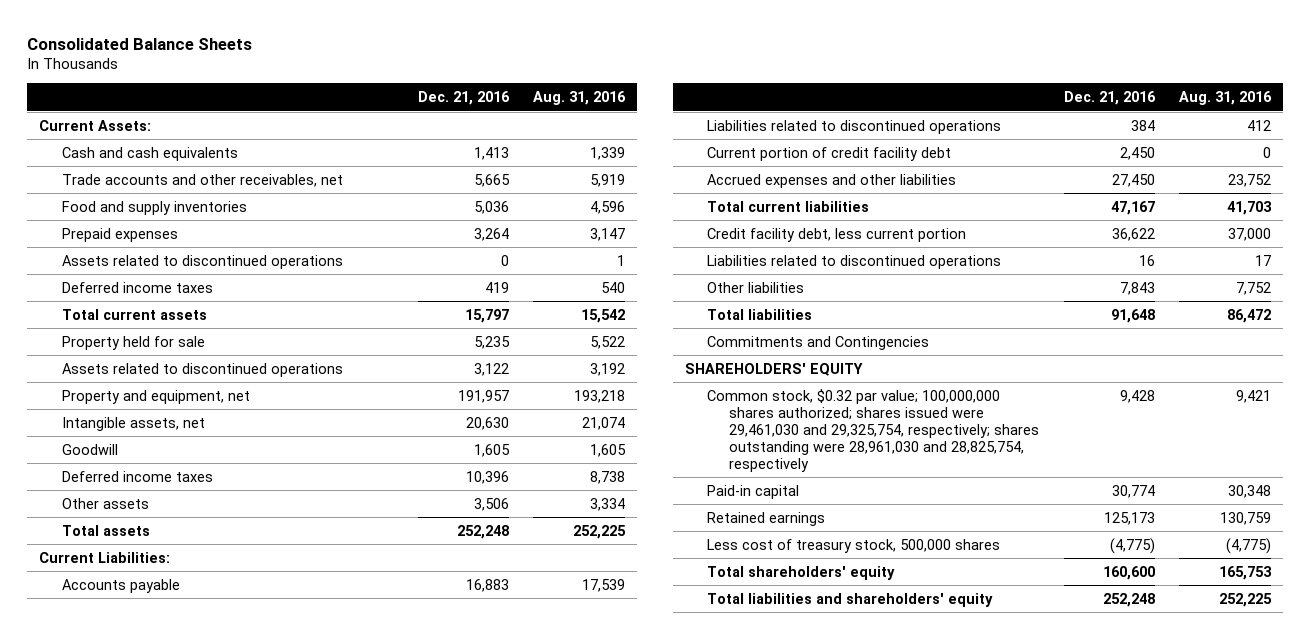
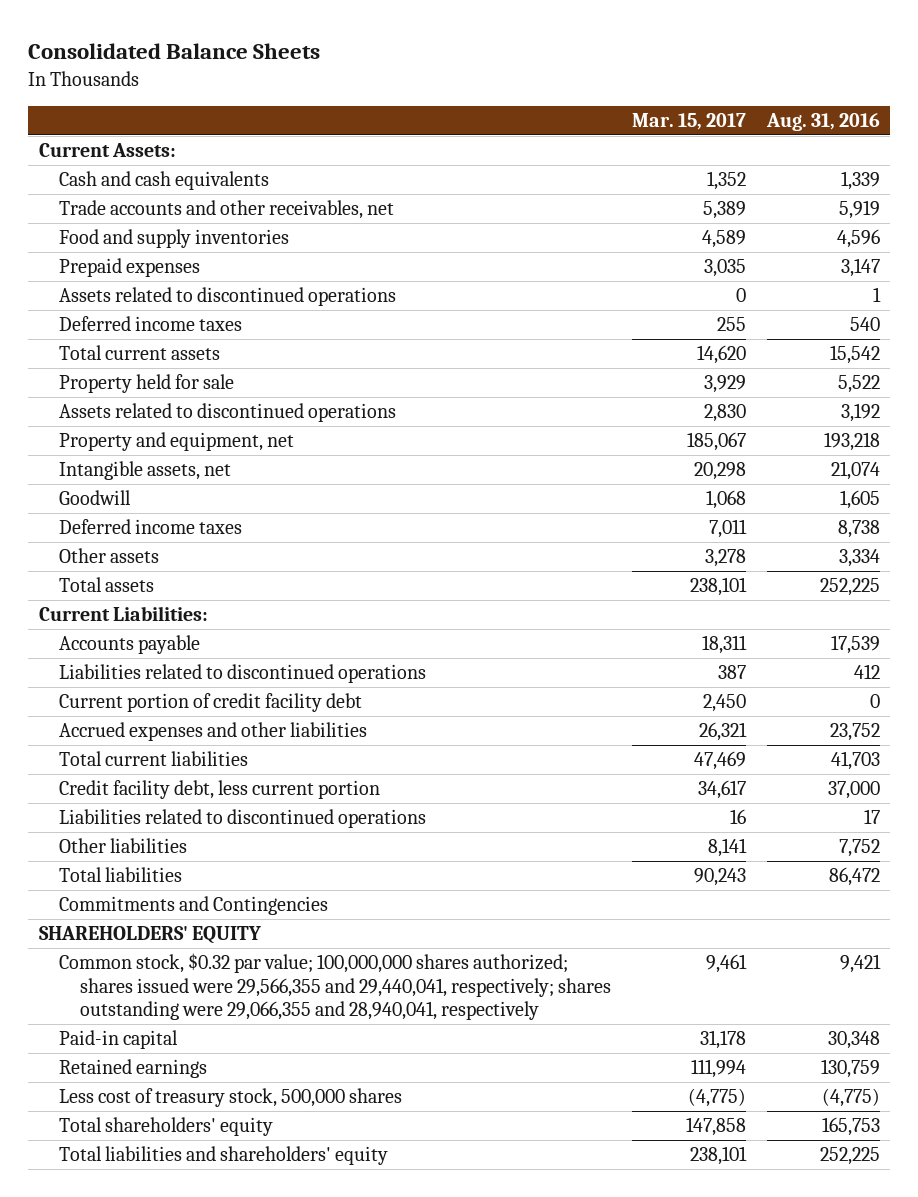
[417,91,510,106] Dec. 21, 2016 -> none
none -> [631,113,746,131] Mar. 15, 2017
[707,388,1040,472] Common stock, $0.32 par value; 100,000,000 shares authorized; shares issued were 29,461,030 and 29,325,754, respectively; shares outstanding were 28,961,030 and 28,825,754, respectively -> [59,953,611,1021] Common stock, $0.32 par value; 100,000,000 shares authorized; shares issued were 29,566,355 and 29,440,041, respectively; shares outstanding were 29,066,355 and 28,940,041, respectively

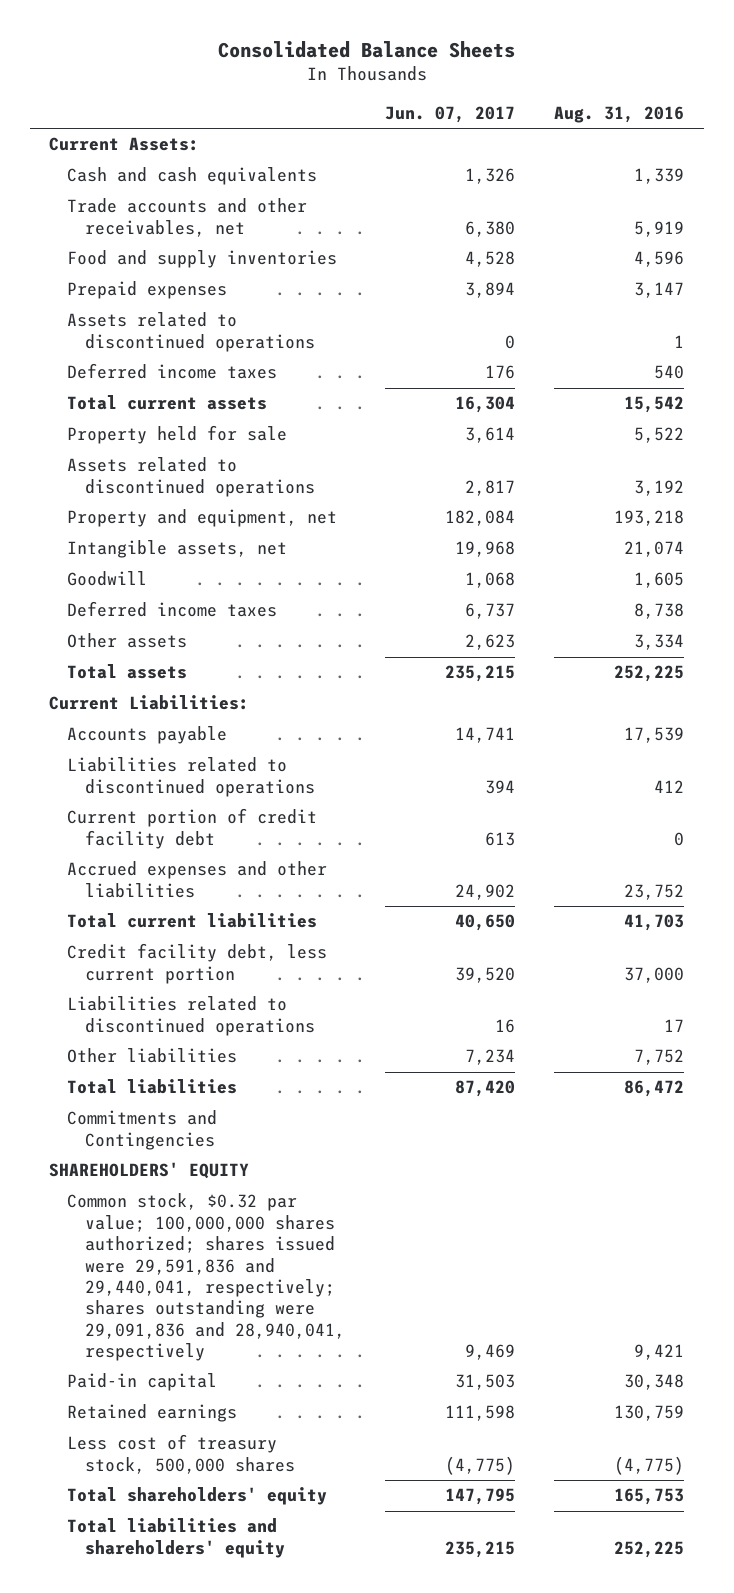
[631,113,746,131] Mar. 15, 2017 -> none
none -> [384,106,515,124] Jun. 07, 2017
[59,953,611,1021] Common stock, $0.32 par value; 100,000,000 shares authorized; shares issued were 29,566,355 and 29,440,041, respectively; shares outstanding were 29,066,355 and 28,940,041, respectively -> [67,1193,346,1362] Common stock, $0.32 par value; 100,000,000 shares authorized; shares issued were 29,591,836 and 29,440,041, respectively; shares outstanding were 29,091,836 and 28,940,041, respectively

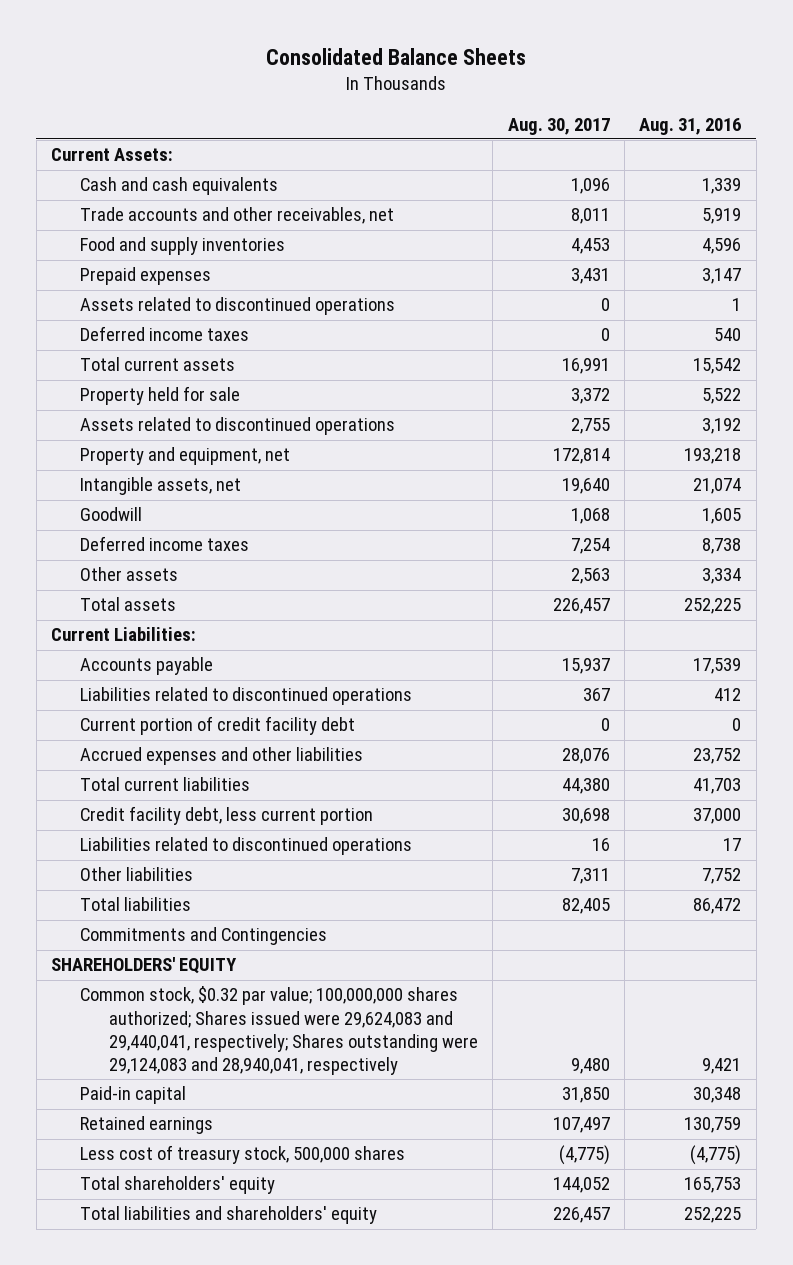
[384,106,515,124] Jun. 07, 2017 -> none
none -> [507,117,610,135] Aug. 30, 2017
[67,1193,346,1362] Common stock, $0.32 par value; 100,000,000 shares authorized; shares issued were 29,591,836 and 29,440,041, respectively; shares outstanding were 29,091,836 and 28,940,041, respectively -> [79,986,478,1075] Common stock, $0.32 par value; 100,000,000 shares authorized; Shares issued were 29,624,083 and 29,440,041, respectively; Shares outstanding were 29,124,083 and 28,940,041, respectively

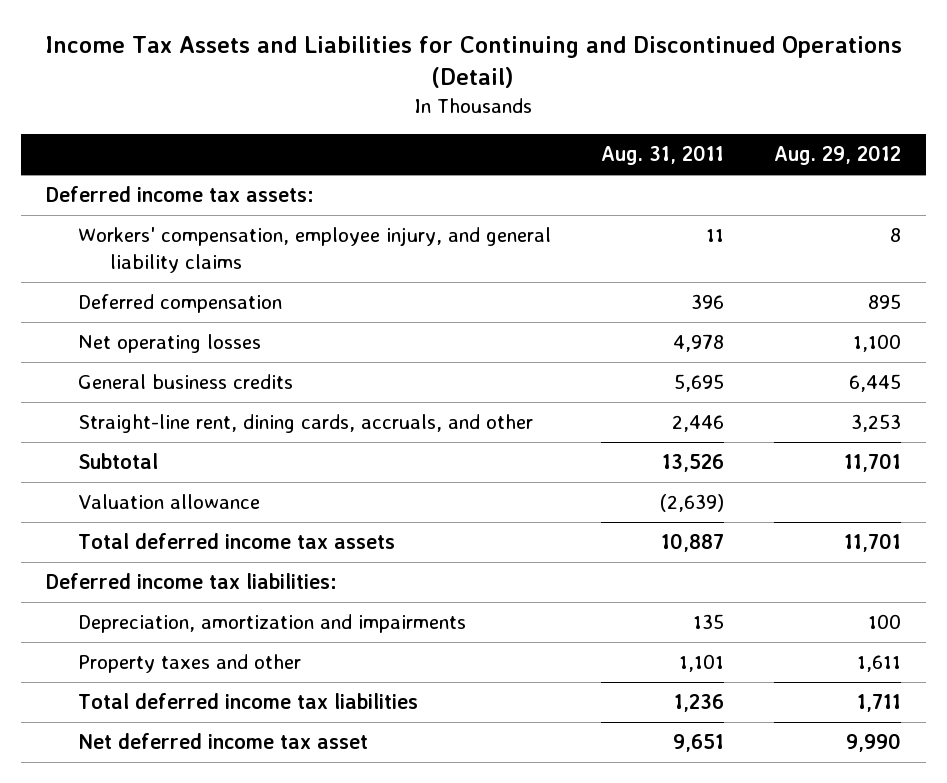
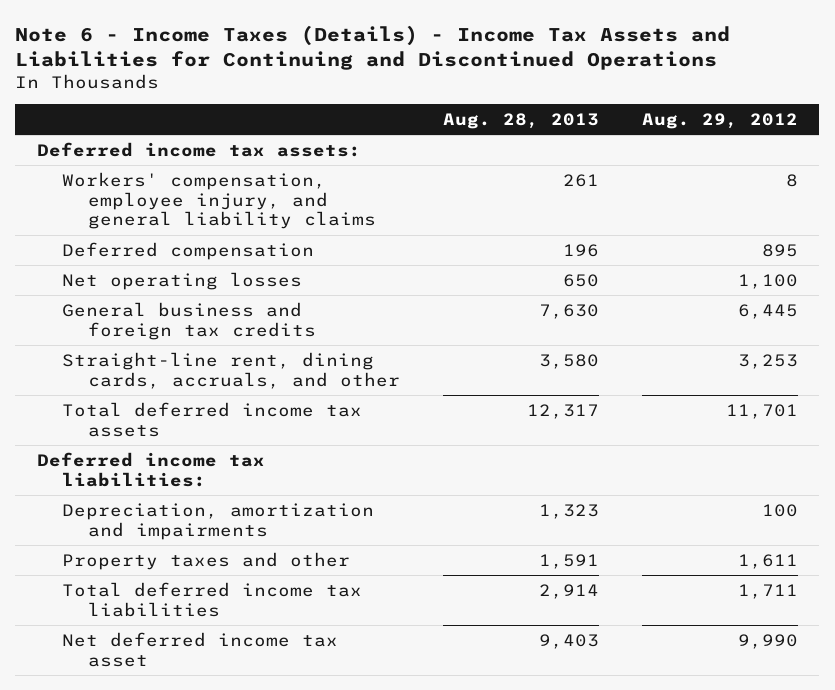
[45,36,903,89] Income Tax Assets and Liabilities for Continuing and Discontinued Operations (Detail) -> [15,24,731,70] Note 6 - Income Taxes (Details) - Income Tax Assets and Liabilities for Continuing and Discontinued Operations
[601,145,725,166] Aug. 31, 2011 -> none
none -> [442,112,599,129] Aug. 28, 2013
[78,373,294,389] General business credits -> [62,301,316,340] General business and foreign tax credits
[78,452,159,469] Subtotal -> none
[78,493,261,509] Valuation allowance -> none

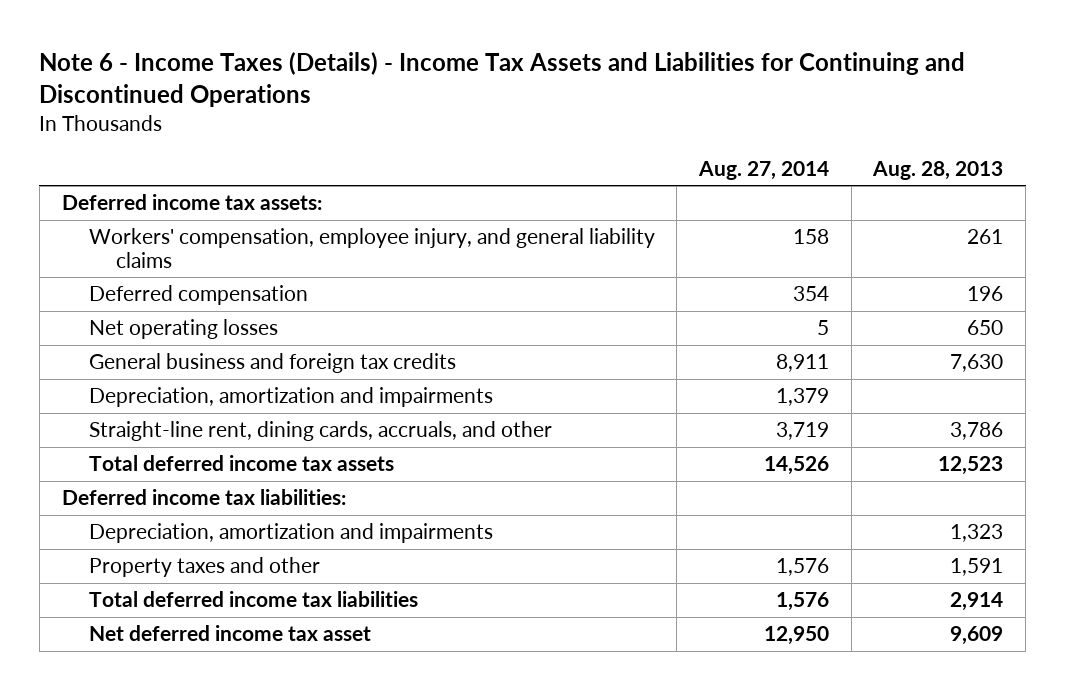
[641,112,798,129] Aug. 29, 2012 -> none
none -> [698,160,830,180] Aug. 27, 2014
none -> [88,387,493,408] Depreciation, amortization and impairments
[538,353,599,369] 3,580 -> [950,422,1004,441] 3,786
[526,403,599,419] 12,317 -> [938,456,1004,476] 12,523
[538,633,599,649] 9,403 -> [950,626,1004,646] 9,609

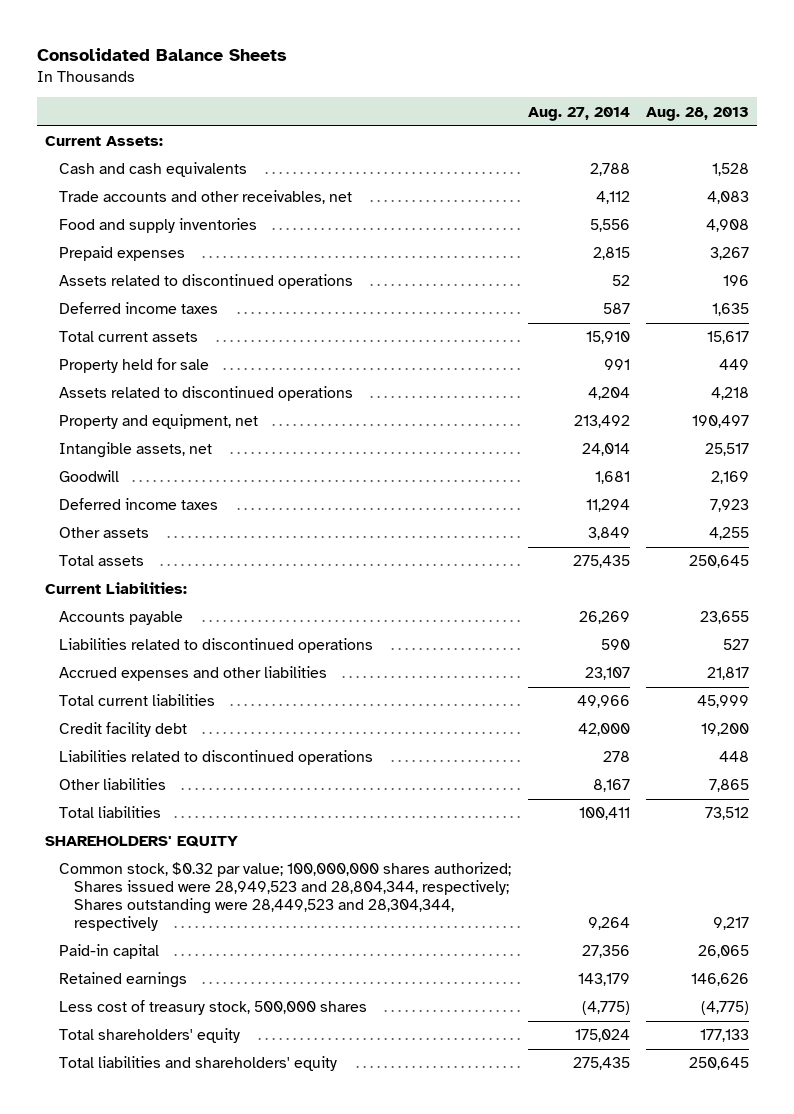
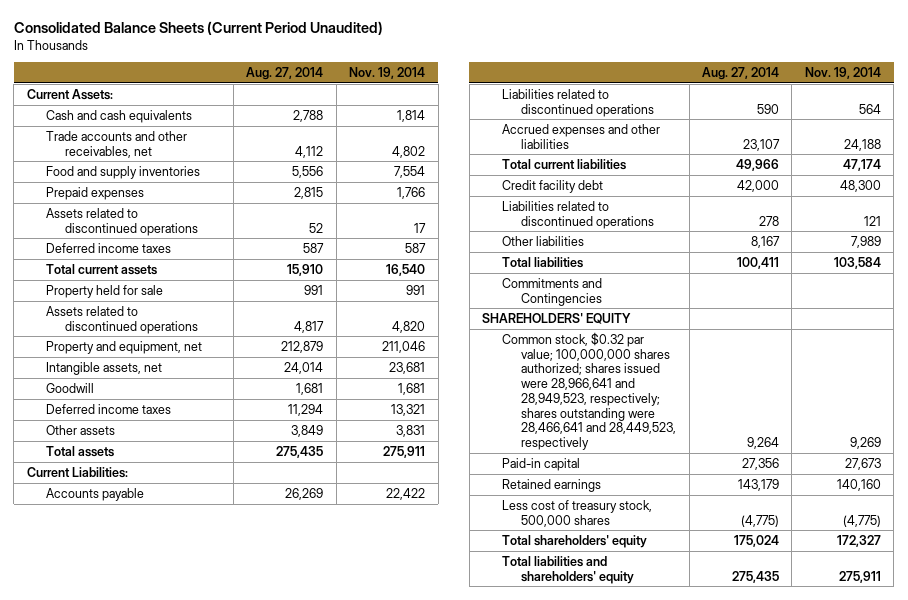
[36,47,287,61] Consolidated Balance Sheets -> [13,20,383,35] Consolidated Balance Sheets (Current Period Unaudited)
[646,106,750,121] Aug. 28, 2013 -> none
none -> [349,66,426,79] Nov. 19, 2014
[587,387,630,401] 4,204 -> [294,320,325,333] 4,817
[573,415,630,429] 213,492 -> [281,340,324,353] 212,879
none -> [501,277,603,306] Commitments and Contingencies
[59,862,512,932] Common stock, $0.32 par value; 100,000,000 shares authorized; Shares issued were 28,949,523 and 28,804,344, respectively; Shares outstanding were 28,449,523 and 28,304,344, respectively -> [501,331,677,451] Common stock, $0.32 par value; 100,000,000 shares authorized; shares issued were 28,966,641 and 28,949,523, respectively; shares outstanding were 28,466,641 and 28,449,523, respectively

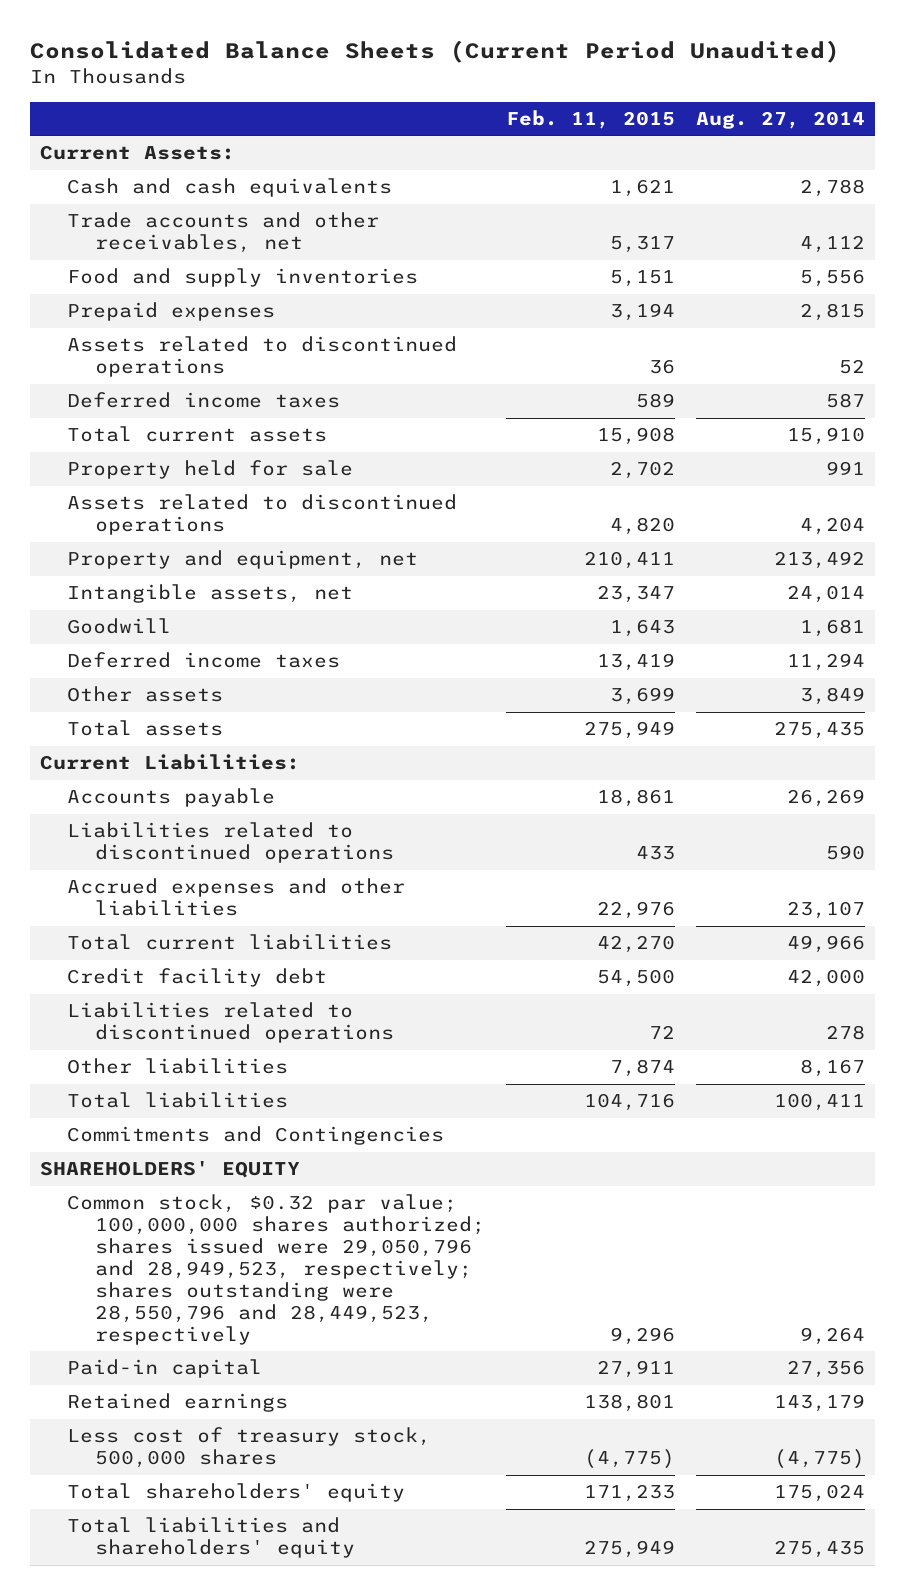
[349,66,426,79] Nov. 19, 2014 -> none
none -> [505,110,675,130] Feb. 11, 2015
[294,320,325,333] 4,817 -> [799,517,865,536] 4,204
[281,340,324,353] 212,879 -> [773,551,865,570] 213,492
[501,331,677,451] Common stock, $0.32 par value; 100,000,000 shares authorized; shares issued were 28,966,641 and 28,949,523, respectively; shares outstanding were 28,466,641 and 28,449,523, respectively -> [67,1194,485,1345] Common stock, $0.32 par value; 100,000,000 shares authorized; shares issued were 29,050,796 and 28,949,523, respectively; shares outstanding were 28,550,796 and 28,449,523, respectively

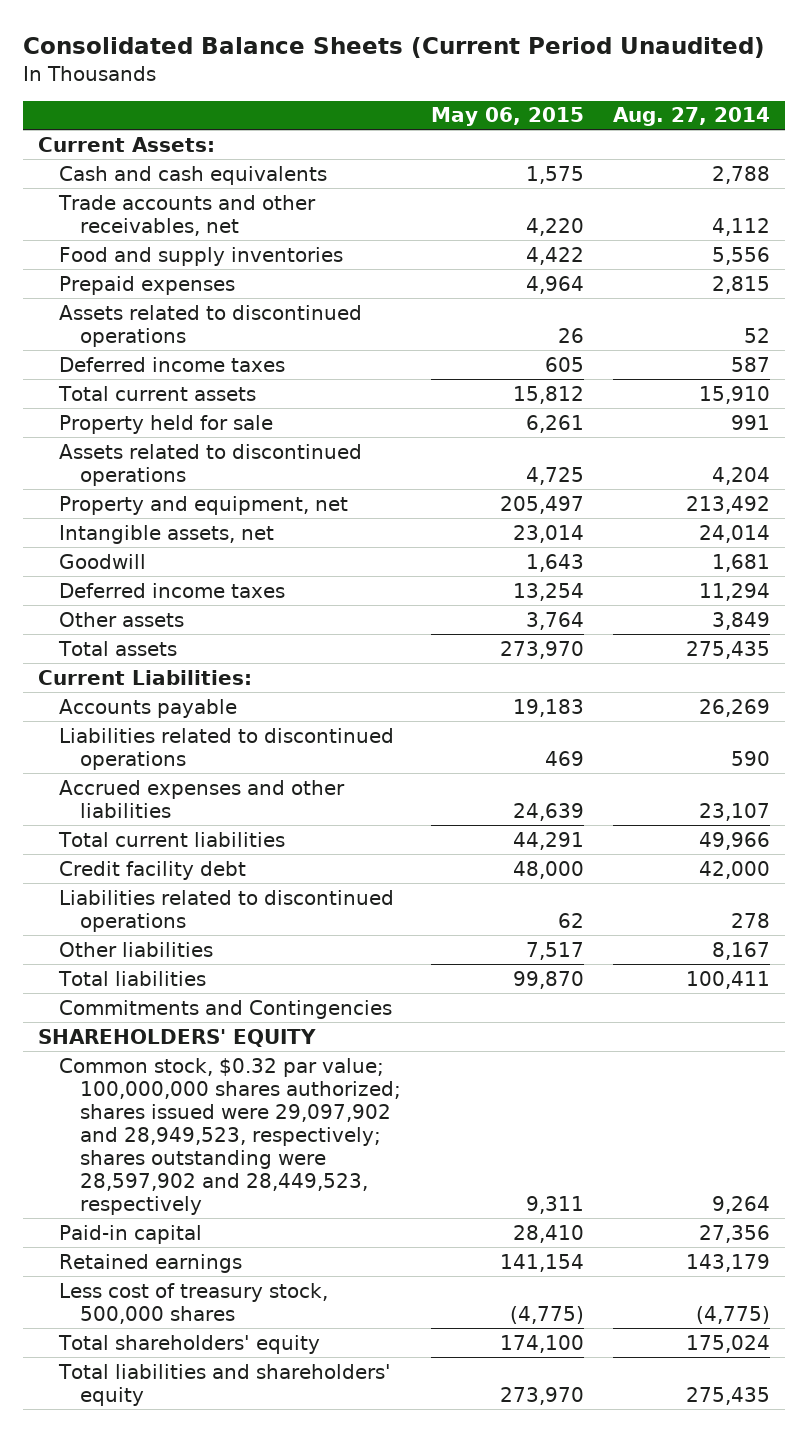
[505,110,675,130] Feb. 11, 2015 -> none
none -> [430,107,584,127] May 06, 2015
[67,1194,485,1345] Common stock, $0.32 par value; 100,000,000 shares authorized; shares issued were 29,050,796 and 28,949,523, respectively; shares outstanding were 28,550,796 and 28,449,523, respectively -> [59,1057,402,1215] Common stock, $0.32 par value; 100,000,000 shares authorized; shares issued were 29,097,902 and 28,949,523, respectively; shares outstanding were 28,597,902 and 28,449,523, respectively

